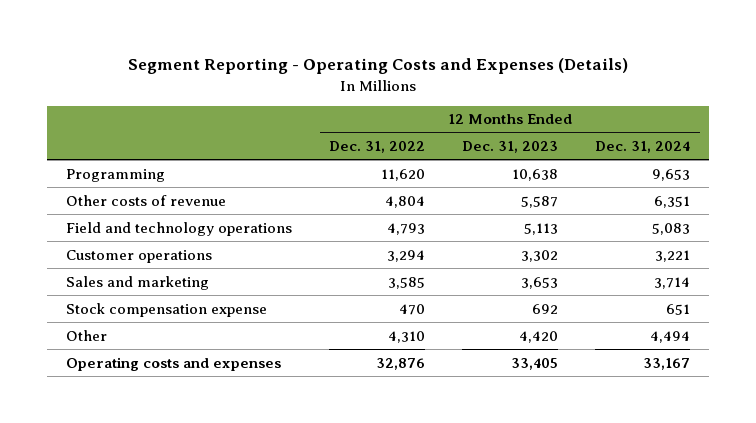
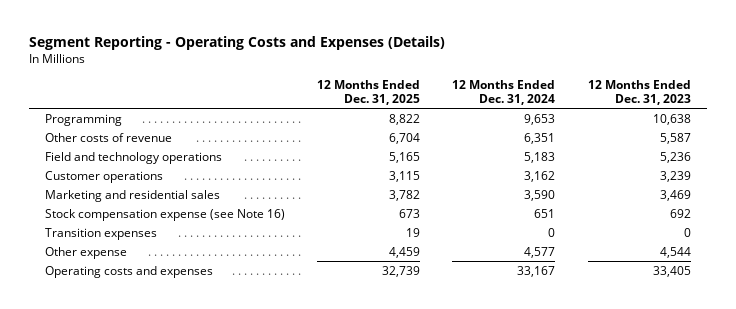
[329,141,426,154] Dec. 31, 2022 -> none
none -> [317,79,421,105] 12 Months Ended Dec. 31, 2025
[524,222,559,235] 5,113 -> [659,151,691,163] 5,236
[652,222,691,235] 5,083 -> [524,151,556,163] 5,183
[521,249,559,262] 3,302 -> [659,170,691,182] 3,239
[655,249,691,262] 3,221 -> [524,170,556,182] 3,162
[65,275,209,290] Sales and marketing -> [44,189,220,202] Marketing and residential sales
[521,276,559,289] 3,653 -> [659,189,691,201] 3,469
[654,276,691,289] 3,714 -> [524,189,556,201] 3,590
[65,302,267,317] Stock compensation expense -> [44,208,285,221] Stock compensation expense (see Note 16)
none -> [44,227,157,240] Transition expenses
[65,329,107,341] Other -> [44,246,127,259] Other expense
[519,330,559,343] 4,420 -> [659,246,691,258] 4,544
[650,330,691,343] 4,494 -> [524,246,556,258] 4,577

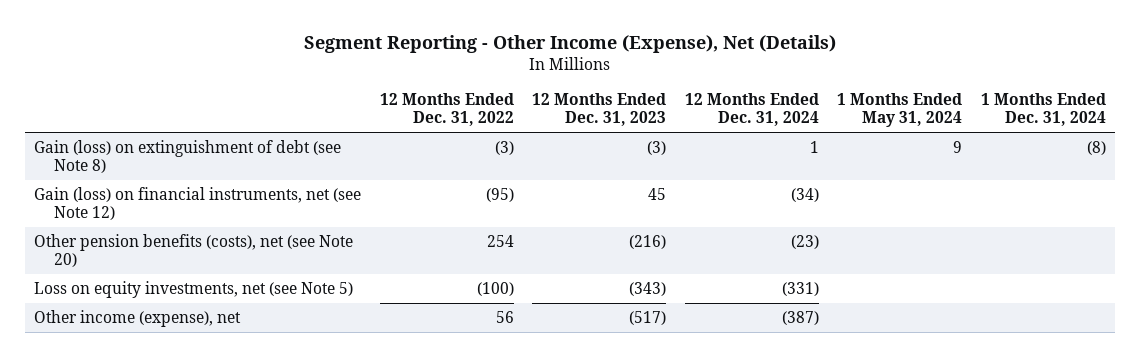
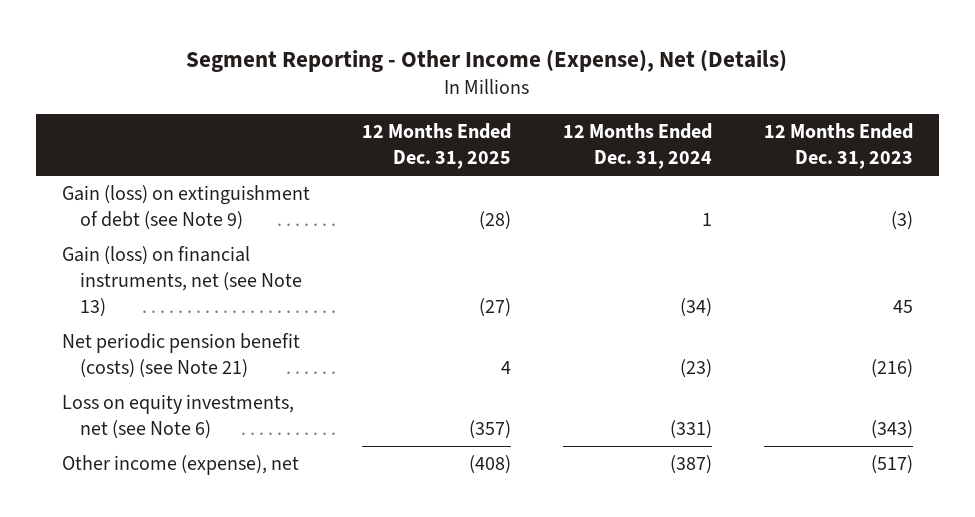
[379,93,514,127] 12 Months Ended Dec. 31, 2022 -> none
[837,93,963,128] 1 Months Ended May 31, 2024 -> none
[980,93,1106,127] 1 Months Ended Dec. 31, 2024 -> none
none -> [361,123,511,170] 12 Months Ended Dec. 31, 2025
[34,140,342,174] Gain (loss) on extinguishment of debt (see Note 8) -> [62,185,311,230] Gain (loss) on extinguishment of debt (see Note 9)
[34,187,362,221] Gain (loss) on financial instruments, net (see Note 12) -> [62,246,303,317] Gain (loss) on financial instruments, net (see Note 13)
[34,234,354,268] Other pension benefits (costs), net (see Note 20) -> [62,333,301,378] Net periodic pension benefit (costs) (see Note 21)
[34,281,354,299] Loss on equity investments, net (see Note 5) -> [62,394,295,439] Loss on equity investments, net (see Note 6)

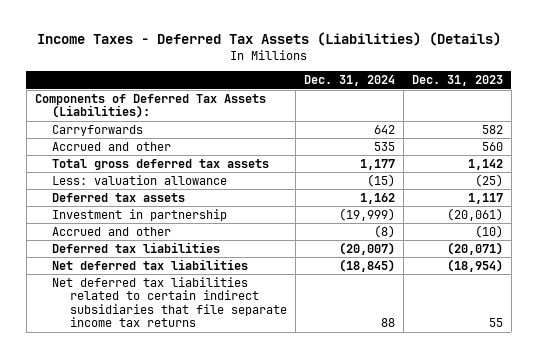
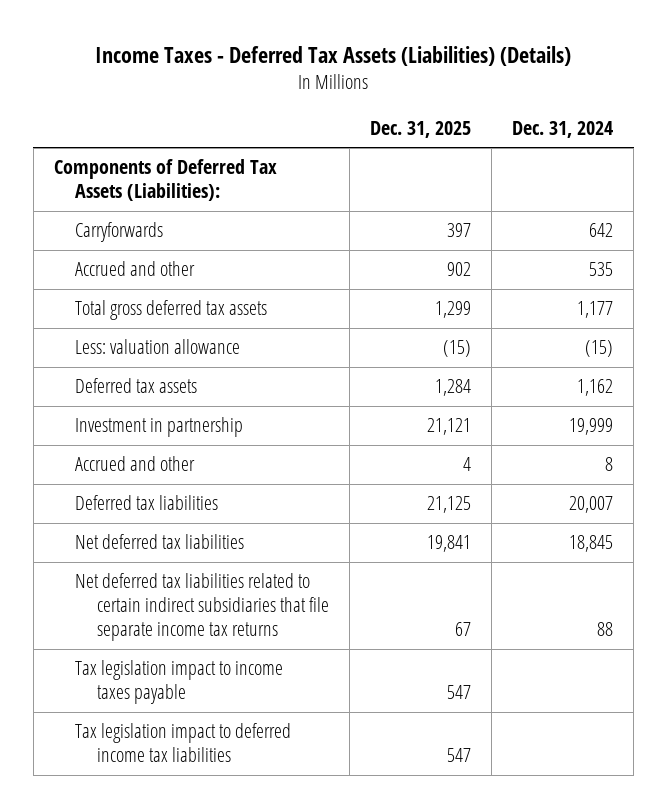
[411,75,503,87] Dec. 31, 2023 -> none
none -> [370,120,472,138] Dec. 31, 2025
[338,207,395,221] (19,999) -> [569,418,614,436] 19,999
[373,224,395,238] (8) -> [605,457,614,472] 8
[338,241,395,255] (20,007) -> [569,496,614,514] 20,007
[338,258,395,272] (18,845) -> [569,535,614,553] 18,845
none -> [75,660,284,705] Tax legislation impact to income taxes payable
none -> [75,723,292,763] Tax legislation impact to deferred income tax liabilities

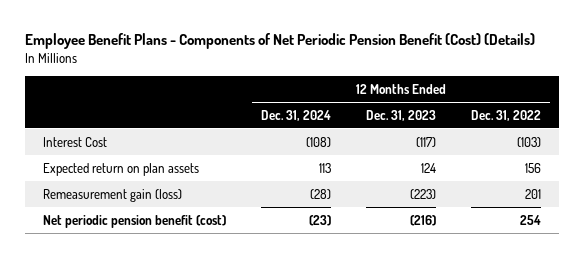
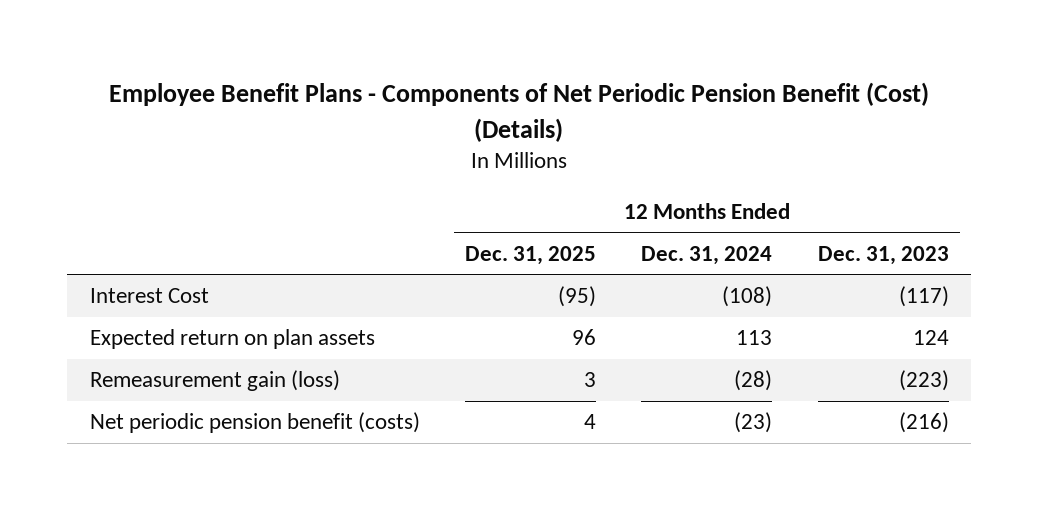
[471,109,542,121] Dec. 31, 2022 -> none
none -> [464,245,596,265] Dec. 31, 2025
[42,214,226,228] Net periodic pension benefit (cost) -> [89,412,420,434] Net periodic pension benefit (costs)

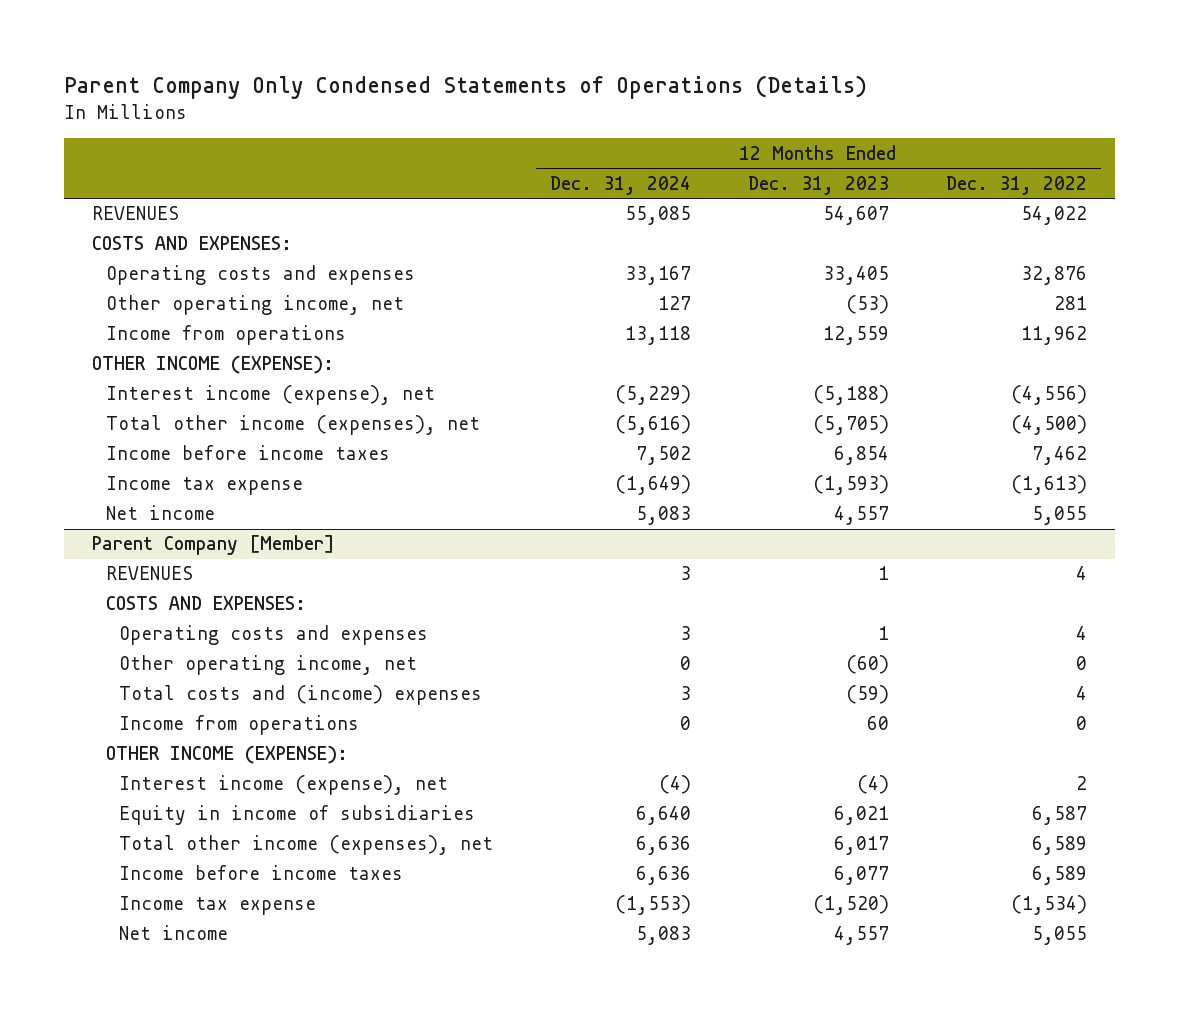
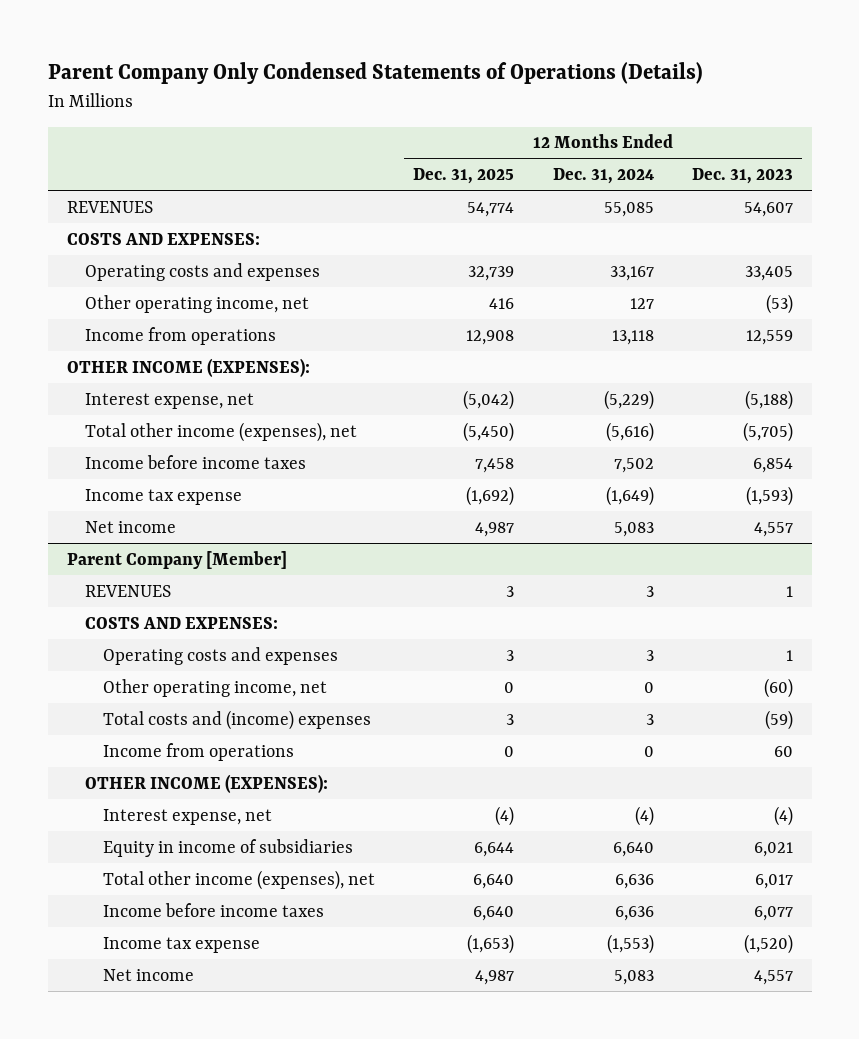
[945,175,1087,195] Dec. 31, 2022 -> none
none -> [413,168,515,185] Dec. 31, 2025
[92,355,335,375] OTHER INCOME (EXPENSE): -> [66,357,310,377] OTHER INCOME (EXPENSES):
[105,385,435,406] Interest income (expense), net -> [85,392,255,409] Interest expense, net
[105,745,348,765] OTHER INCOME (EXPENSE): -> [85,773,329,793] OTHER INCOME (EXPENSES):
[119,775,449,796] Interest income (expense), net -> [103,808,273,825] Interest expense, net

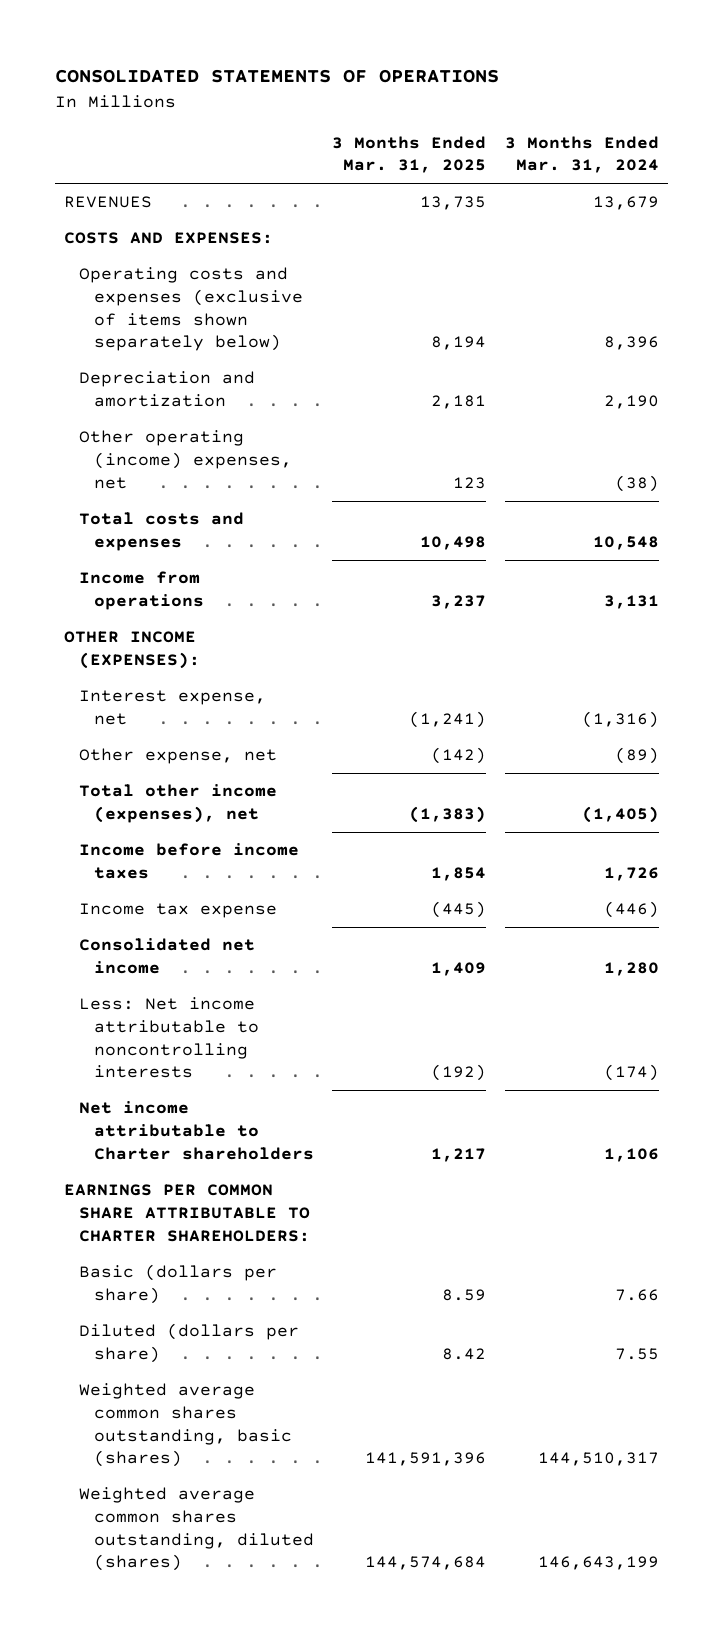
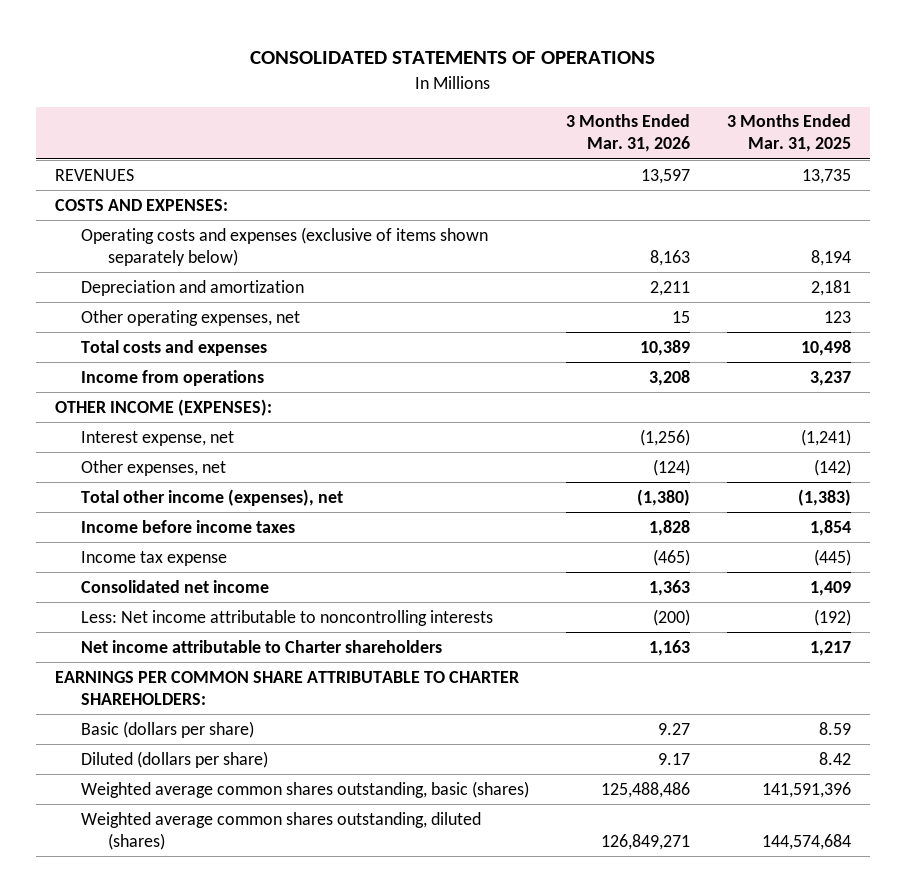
[504,135,659,174] 3 Months Ended Mar. 31, 2024 -> none
none -> [566,114,691,153] 3 Months Ended Mar. 31, 2026
[79,430,293,489] Other operating (income) expenses, net -> [81,309,301,326] Other operating expenses, net
[79,748,278,765] Other expense, net -> [81,459,227,476] Other expenses, net

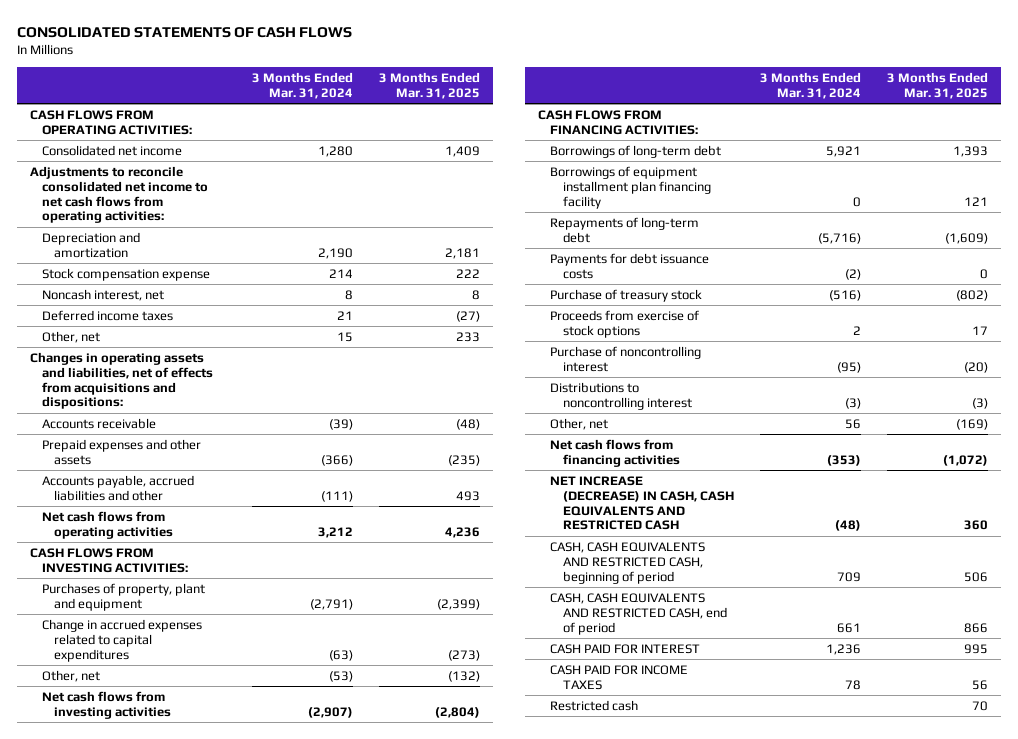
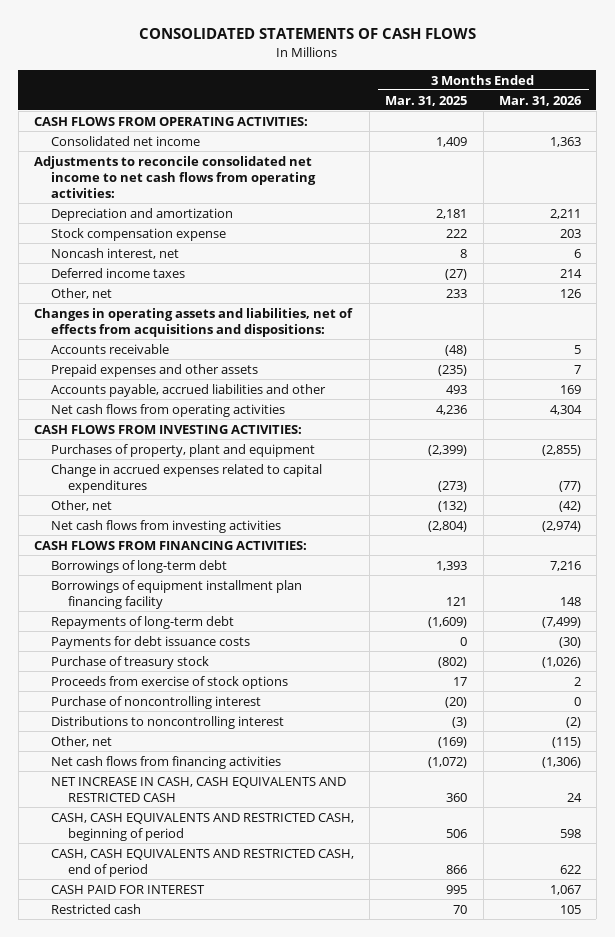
[251,71,353,99] 3 Months Ended Mar. 31, 2024 -> none
none -> [498,95,582,106] Mar. 31, 2026
[550,475,734,531] NET INCREASE (DECREASE) IN CASH, CASH EQUIVALENTS AND RESTRICTED CASH -> [51,776,347,802] NET INCREASE IN CASH, CASH EQUIVALENTS AND RESTRICTED CASH
[550,664,689,690] CASH PAID FOR INCOME TAXES -> none

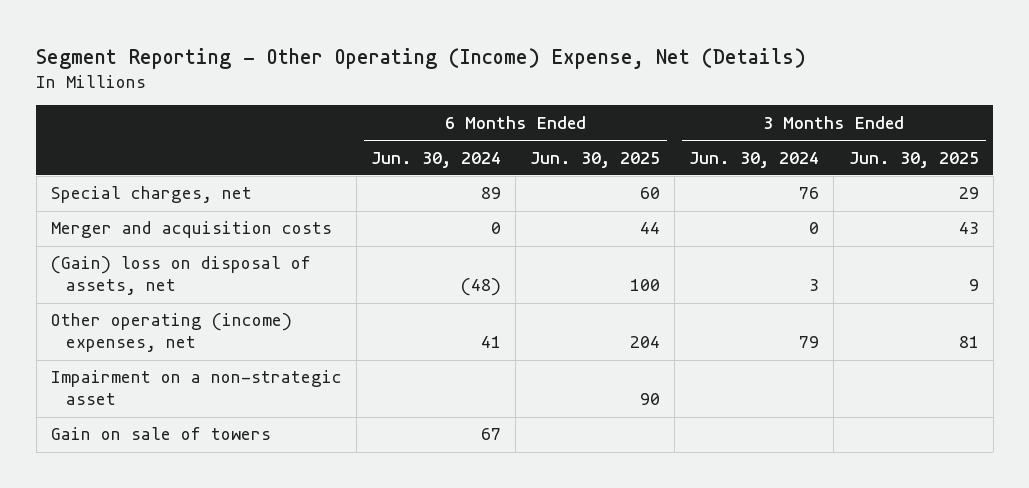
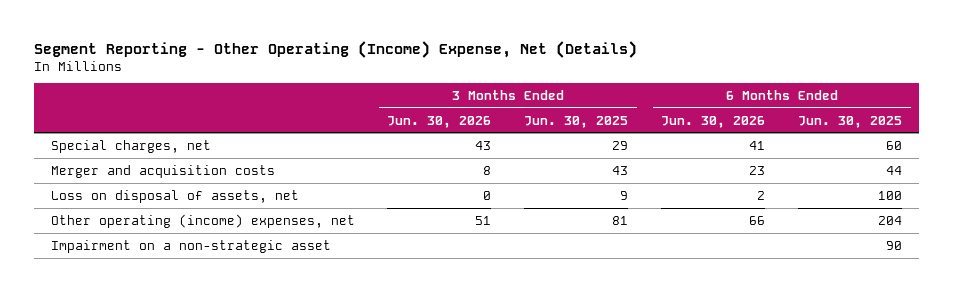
[370,151,501,168] Jun. 30, 2024 -> none
[689,151,820,168] Jun. 30, 2024 -> none
none -> [387,115,492,128] Jun. 30, 2026
none -> [661,115,766,128] Jun. 30, 2026
[50,256,311,296] (Gain) loss on disposal of assets, net -> [50,189,299,203] Loss on disposal of assets, net
[50,427,271,441] Gain on sale of towers -> none

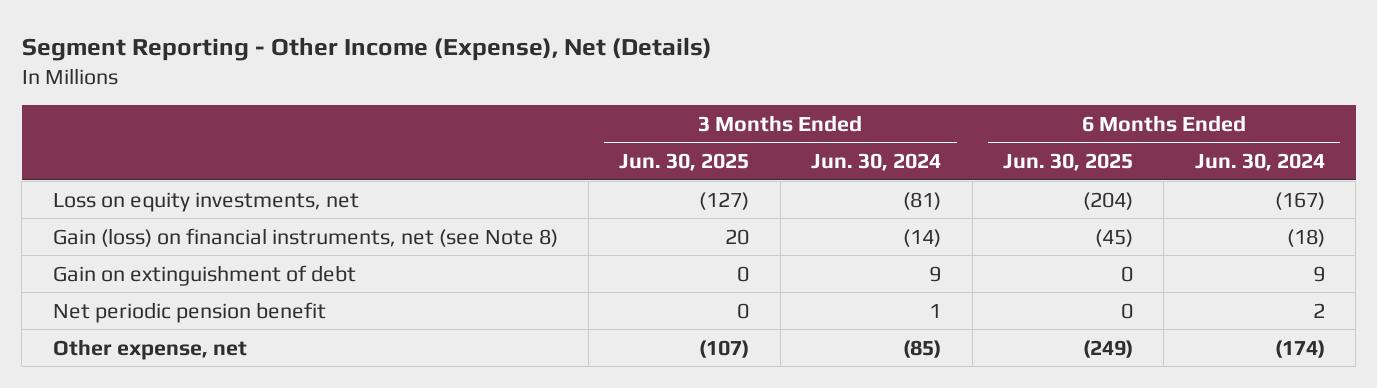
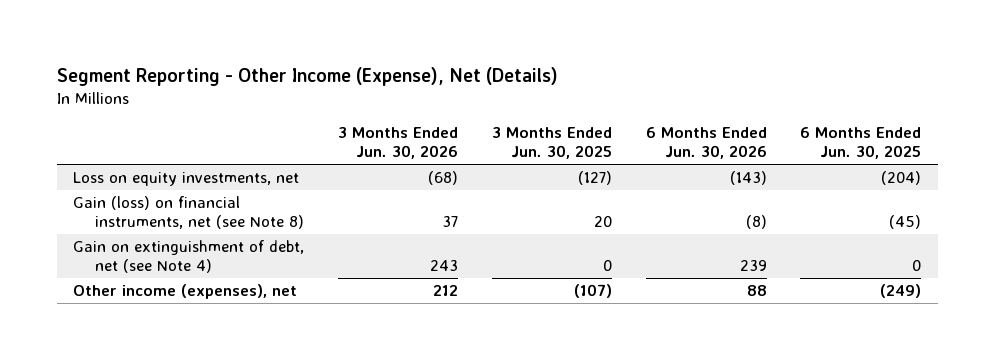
[811,153,942,172] Jun. 30, 2024 -> none
[1194,153,1325,172] Jun. 30, 2024 -> none
none -> [338,127,459,160] 3 Months Ended Jun. 30, 2026
none -> [645,127,767,160] 6 Months Ended Jun. 30, 2026
[52,301,326,323] Net periodic pension benefit -> none
[52,264,356,286] Gain on extinguishment of debt -> [73,240,305,273] Gain on extinguishment of debt, net (see Note 4)
[52,338,247,360] Other expense, net -> [73,284,298,300] Other income (expenses), net

